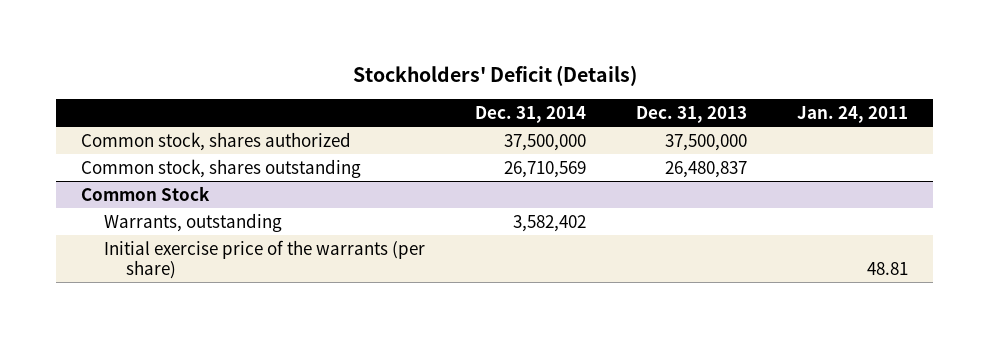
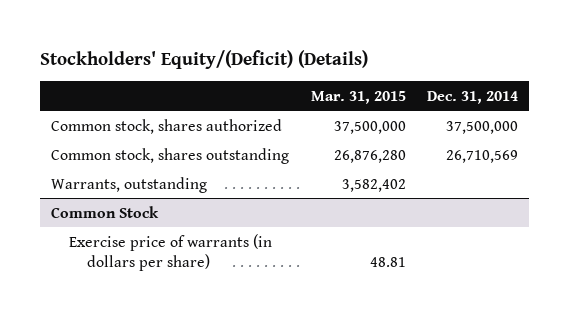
[352,65,637,87] Stockholders' Deficit (Details) -> [40,50,369,70] Stockholders' Equity/(Deficit) (Details)
[636,105,748,123] Dec. 31, 2013 -> none
[797,105,909,123] Jan. 24, 2011 -> none
none -> [310,90,406,104] Mar. 31, 2015
none -> [51,176,208,193] Warrants, outstanding
[103,212,282,232] Warrants, outstanding -> none
[103,239,425,279] Initial exercise price of the warrants (per share) -> [69,233,273,271] Exercise price of warrants (in dollars per share)

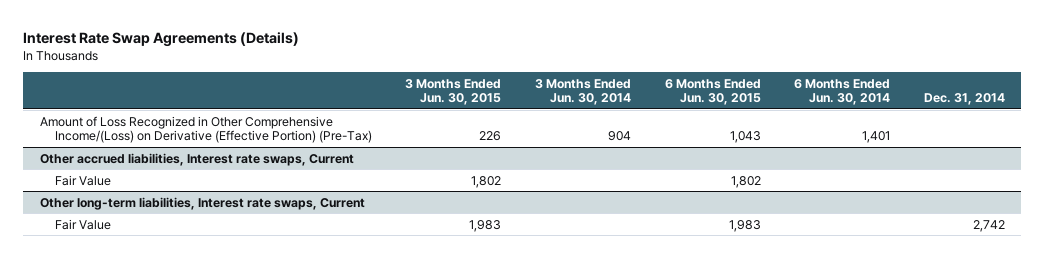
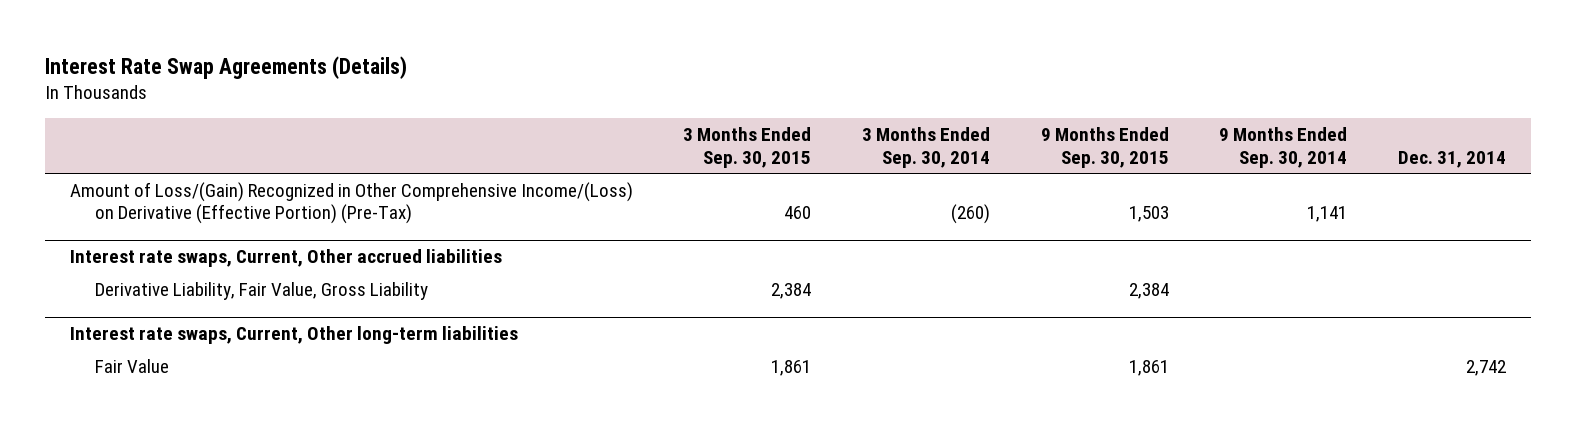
[405,78,502,106] 3 Months Ended Jun. 30, 2015 -> none
[534,78,631,106] 3 Months Ended Jun. 30, 2014 -> none
[664,78,761,106] 6 Months Ended Jun. 30, 2015 -> none
[794,78,891,106] 6 Months Ended Jun. 30, 2014 -> none
none -> [683,127,812,168] 3 Months Ended Sep. 30, 2015
none -> [862,127,991,168] 3 Months Ended Sep. 30, 2014
none -> [1040,127,1169,168] 9 Months Ended Sep. 30, 2015
none -> [1219,127,1348,168] 9 Months Ended Sep. 30, 2014
[54,174,111,186] Fair Value -> none
[39,115,372,143] Amount of Loss Recognized in Other Comprehensive Income/(Loss) on Derivative (Effective Portion) (Pre-Tax) -> [69,182,633,225] Amount of Loss/(Gain) Recognized in Other Comprehensive Income/(Loss) on Derivative (Effective Portion) (Pre-Tax)
[39,152,354,166] Other accrued liabilities, Interest rate swaps, Current -> [69,249,502,268] Interest rate swaps, Current, Other accrued liabilities
none -> [95,282,429,301] Derivative Liability, Fair Value, Gross Liability
[39,196,365,210] Other long-term liabilities, Interest rate swaps, Current -> [69,326,518,345] Interest rate swaps, Current, Other long-term liabilities

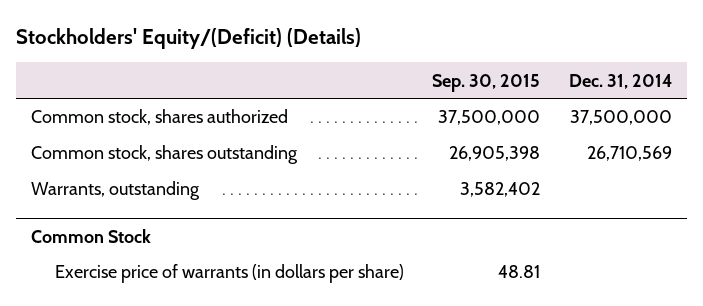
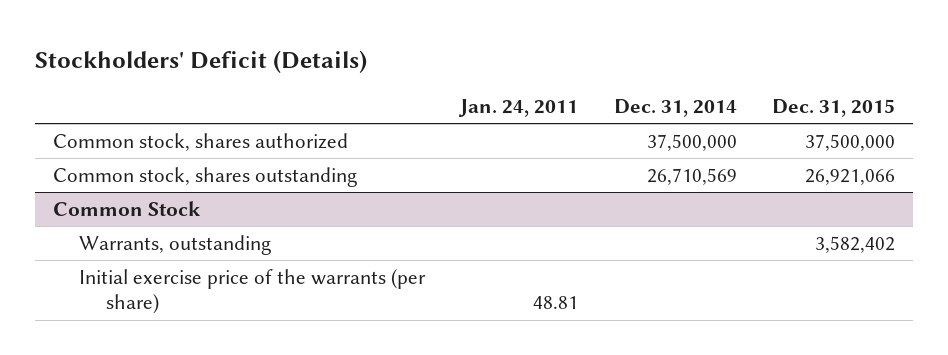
[16,28,362,50] Stockholders' Equity/(Deficit) (Details) -> [34,49,367,73] Stockholders' Deficit (Details)
[432,73,541,92] Sep. 30, 2015 -> none
none -> [458,98,579,117] Jan. 24, 2011
none -> [772,98,896,117] Dec. 31, 2015
[30,181,200,201] Warrants, outstanding -> none
none -> [79,235,272,256] Warrants, outstanding
[54,264,404,284] Exercise price of warrants (in dollars per share) -> [79,269,427,315] Initial exercise price of the warrants (per share)

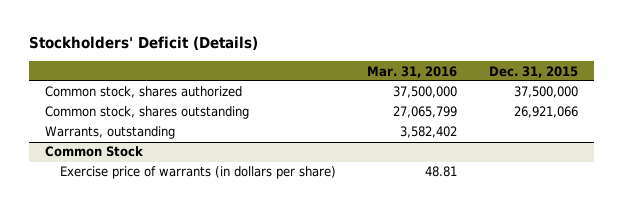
[458,98,579,117] Jan. 24, 2011 -> none
[613,98,737,117] Dec. 31, 2014 -> none
none -> [367,65,458,78] Mar. 31, 2016
none -> [44,126,175,140] Warrants, outstanding
[79,235,272,256] Warrants, outstanding -> none
[79,269,427,315] Initial exercise price of the warrants (per share) -> [59,166,336,180] Exercise price of warrants (in dollars per share)

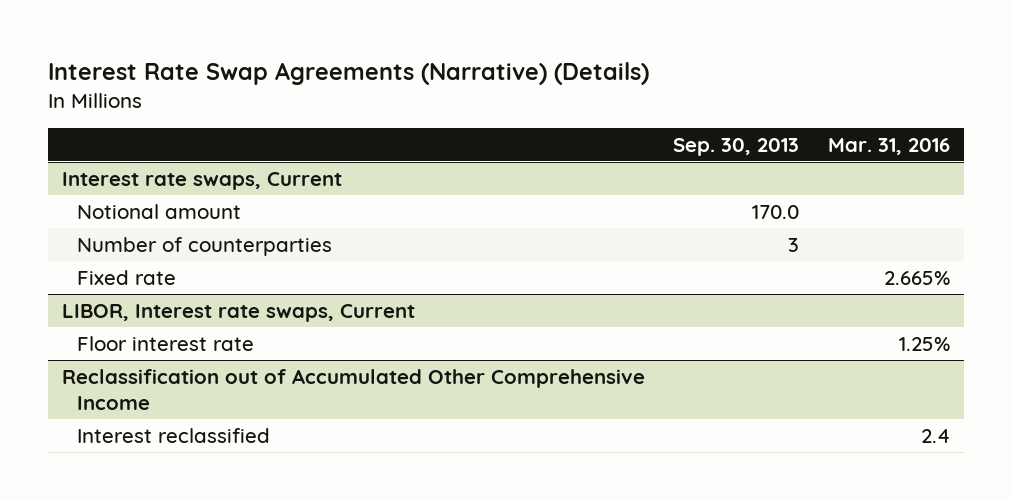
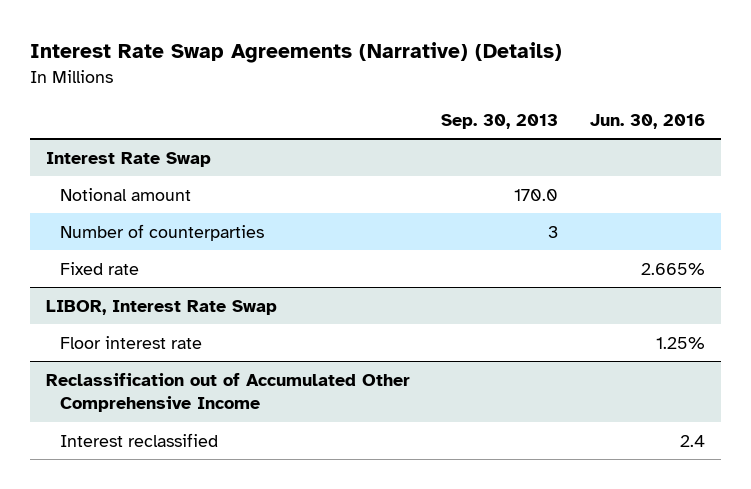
[827,137,950,155] Mar. 31, 2016 -> none
none -> [590,113,706,129] Jun. 30, 2016
[62,171,343,190] Interest rate swaps, Current -> [45,151,211,167] Interest Rate Swap
[62,303,416,322] LIBOR, Interest rate swaps, Current -> [45,299,277,315] LIBOR, Interest Rate Swap

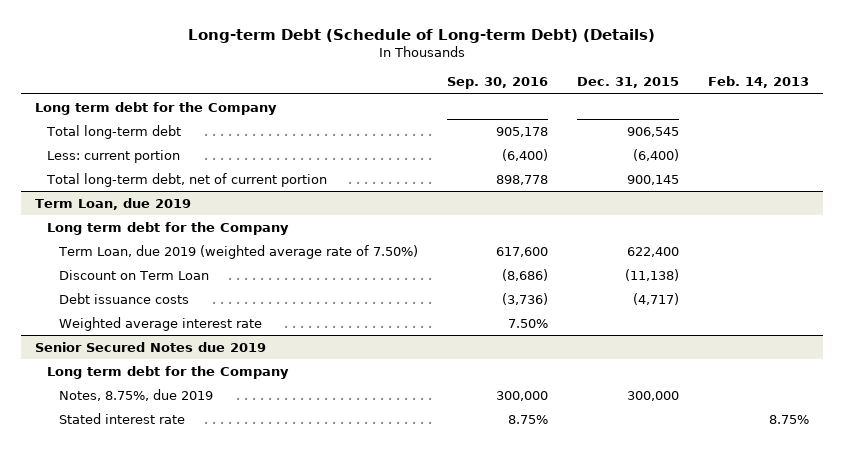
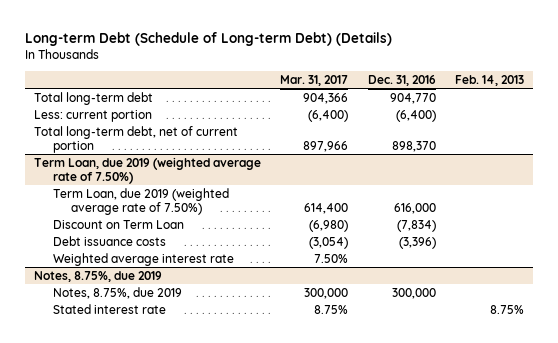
[446,77,548,90] Sep. 30, 2016 -> none
[576,77,679,89] Dec. 31, 2015 -> none
none -> [280,74,349,86] Mar. 31, 2017
none -> [367,74,436,86] Dec. 31, 2016
[35,101,278,115] Long term debt for the Company -> none
[46,221,289,235] Long term debt for the Company -> none
[35,197,192,210] Term Loan, due 2019 -> [34,156,262,184] Term Loan, due 2019 (weighted average rate of 7.50%)
[46,365,289,379] Long term debt for the Company -> none
[35,341,267,352] Senior Secured Notes due 2019 -> [34,270,163,282] Notes, 8.75%, due 2019

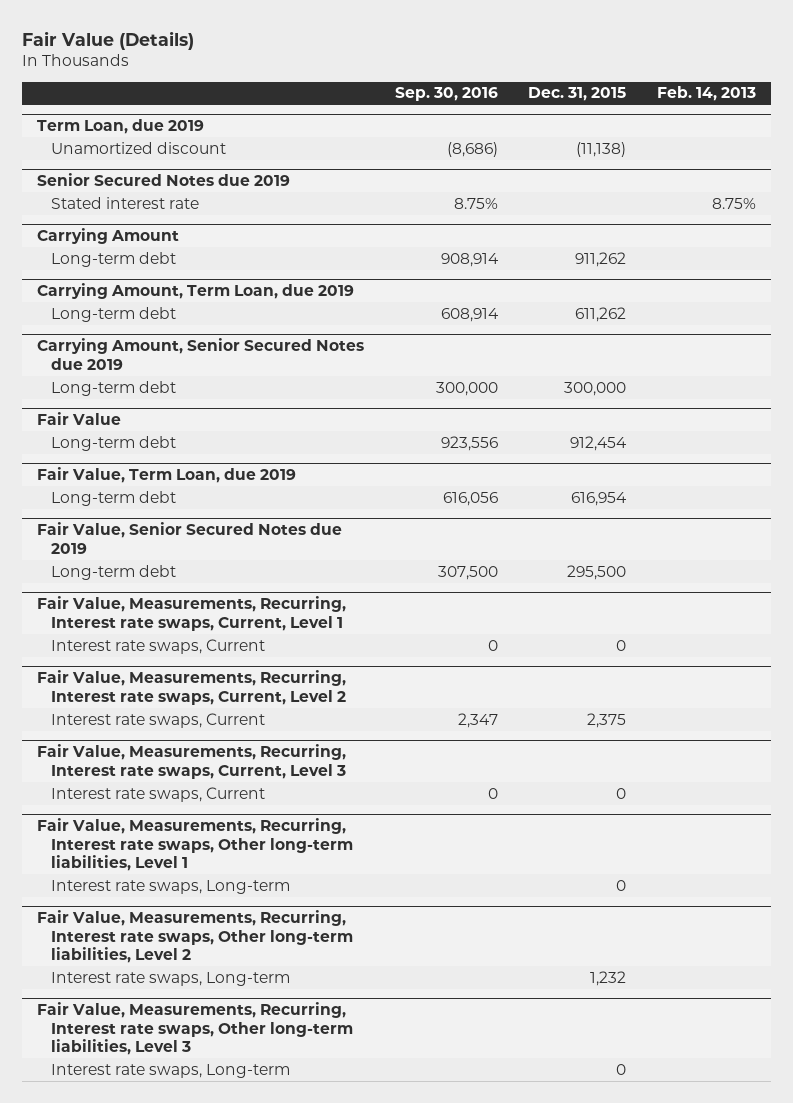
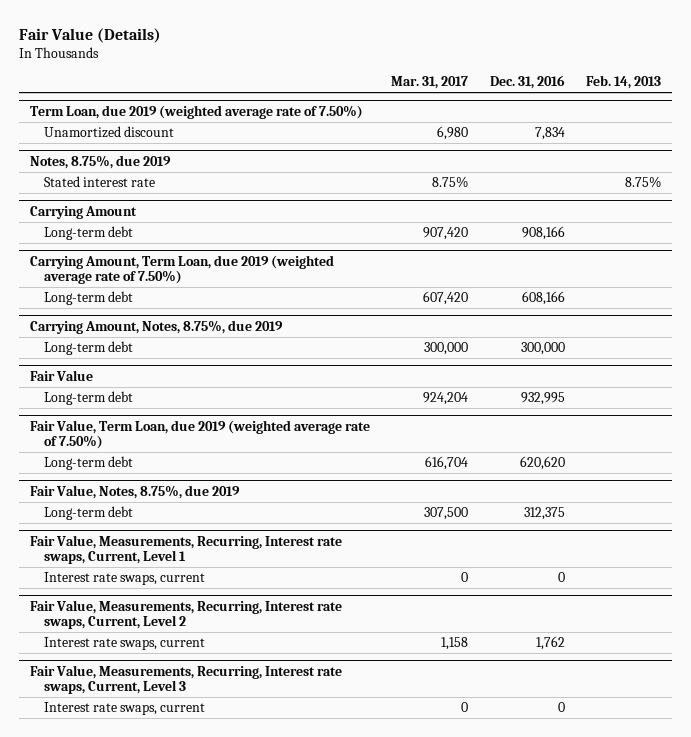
[394,87,498,102] Sep. 30, 2016 -> none
[528,87,627,102] Dec. 31, 2015 -> none
none -> [391,76,469,90] Mar. 31, 2017
none -> [489,75,565,90] Dec. 31, 2016
[37,118,205,134] Term Loan, due 2019 -> [29,104,363,119] Term Loan, due 2019 (weighted average rate of 7.50%)
[37,172,291,186] Senior Secured Notes due 2019 -> [29,154,171,169] Notes, 8.75%, due 2019
[37,282,355,299] Carrying Amount, Term Loan, due 2019 -> [29,254,334,285] Carrying Amount, Term Loan, due 2019 (weighted average rate of 7.50%)
[37,337,365,370] Carrying Amount, Senior Secured Notes due 2019 -> [29,319,283,334] Carrying Amount, Notes, 8.75%, due 2019
[37,466,297,483] Fair Value, Term Loan, due 2019 -> [29,419,370,450] Fair Value, Term Loan, due 2019 (weighted average rate of 7.50%)
[37,521,343,554] Fair Value, Senior Secured Notes due 2019 -> [29,484,240,499] Fair Value, Notes, 8.75%, due 2019
[51,638,266,654] Interest rate swaps, Current -> [44,572,206,586] Interest rate swaps, current
[51,712,266,728] Interest rate swaps, Current -> [44,637,206,651] Interest rate swaps, current
[37,817,354,872] Fair Value, Measurements, Recurring, Interest rate swaps, Other long-term liabilities, Level 1 -> none
[51,879,291,894] Interest rate swaps, Long-term -> none
[37,909,354,964] Fair Value, Measurements, Recurring, Interest rate swaps, Other long-term liabilities, Level 2 -> none
[51,971,291,986] Interest rate swaps, Long-term -> none
[37,1001,354,1056] Fair Value, Measurements, Recurring, Interest rate swaps, Other long-term liabilities, Level 3 -> none
[51,1063,291,1078] Interest rate swaps, Long-term -> none
[51,786,266,802] Interest rate swaps, Current -> [44,702,206,716] Interest rate swaps, current

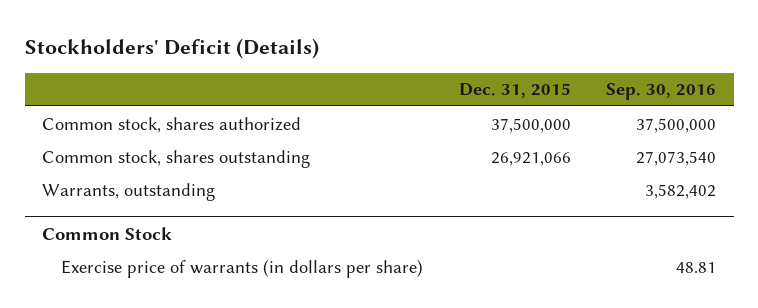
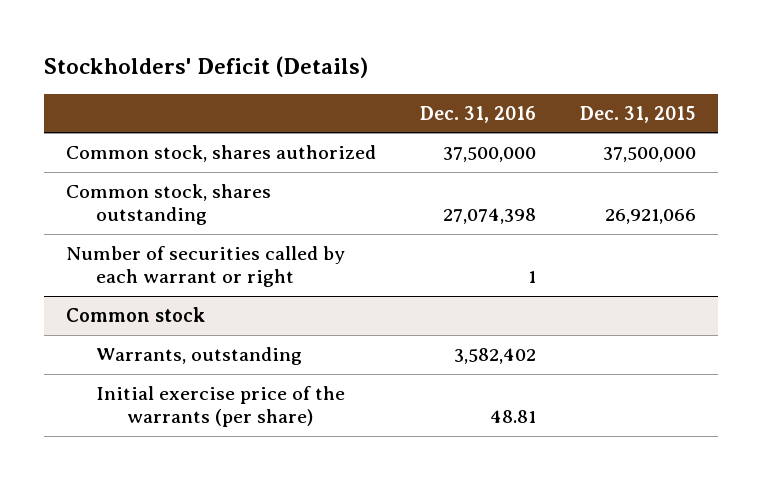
[605,83,716,101] Sep. 30, 2016 -> none
none -> [420,105,537,123] Dec. 31, 2016
[42,182,216,201] Warrants, outstanding -> none
none -> [65,246,345,288] Number of securities called by each warrant or right
[42,226,173,240] Common Stock -> [65,307,205,323] Common stock
none -> [96,347,303,366] Warrants, outstanding
[61,258,424,278] Exercise price of warrants (in dollars per share) -> [96,386,346,428] Initial exercise price of the warrants (per share)

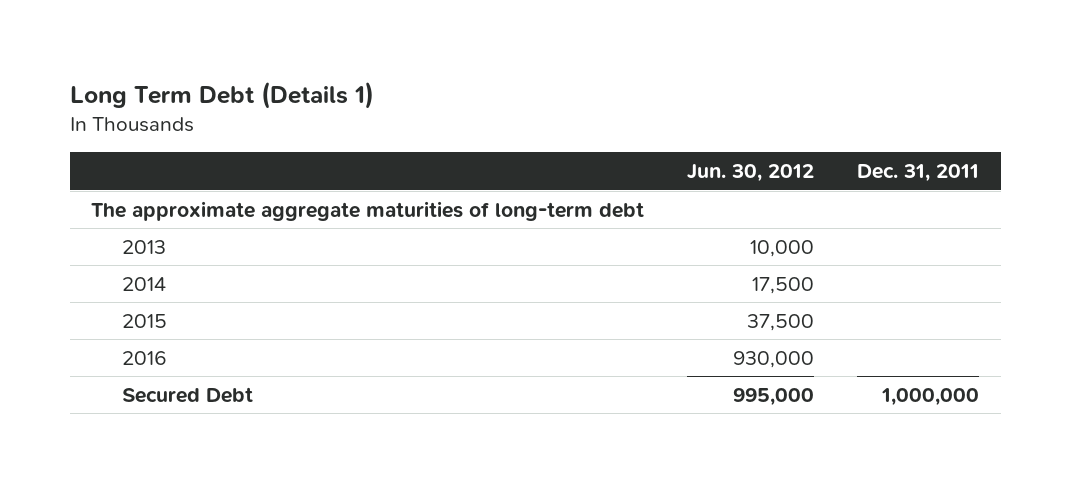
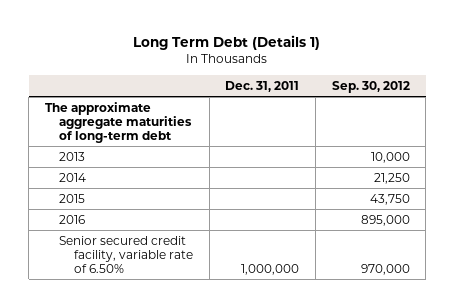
[687,164,815,183] Jun. 30, 2012 -> none
none -> [331,80,410,93] Sep. 30, 2012
[122,386,254,403] Secured Debt -> [59,235,193,273] Senior secured credit facility, variable rate of 6.50%

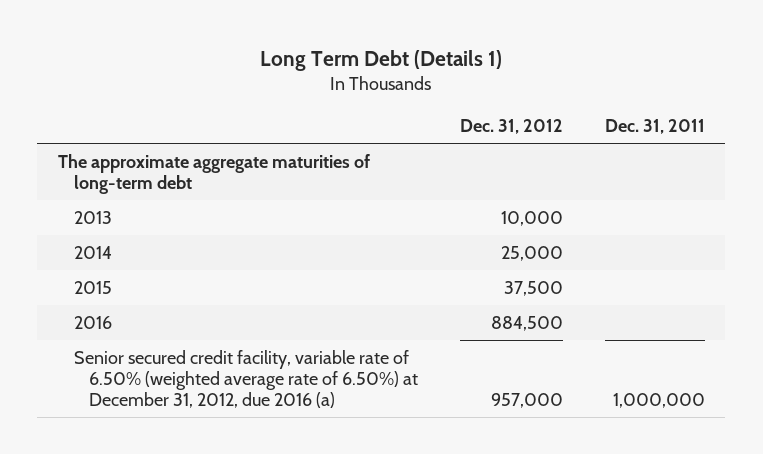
[331,80,410,93] Sep. 30, 2012 -> none
none -> [459,119,563,135] Dec. 31, 2012
[59,235,193,273] Senior secured credit facility, variable rate of 6.50% -> [73,349,419,409] Senior secured credit facility, variable rate of 6.50% (weighted average rate of 6.50%) at December 31, 2012, due 2016 (a)

